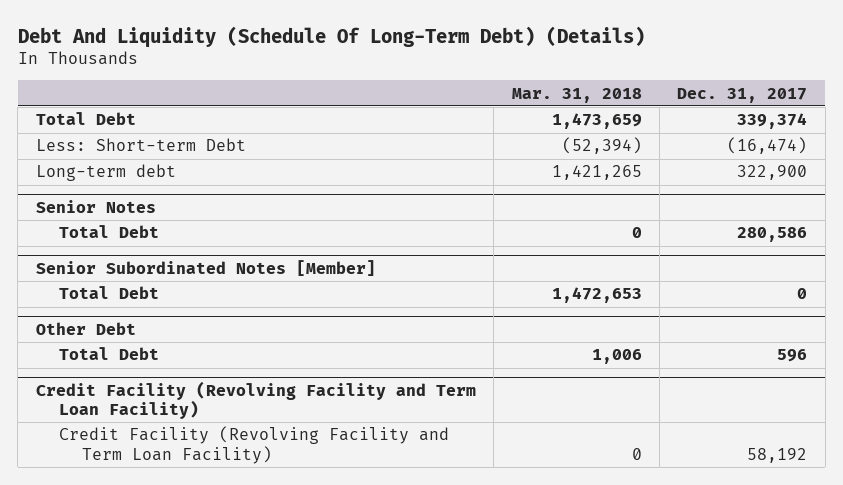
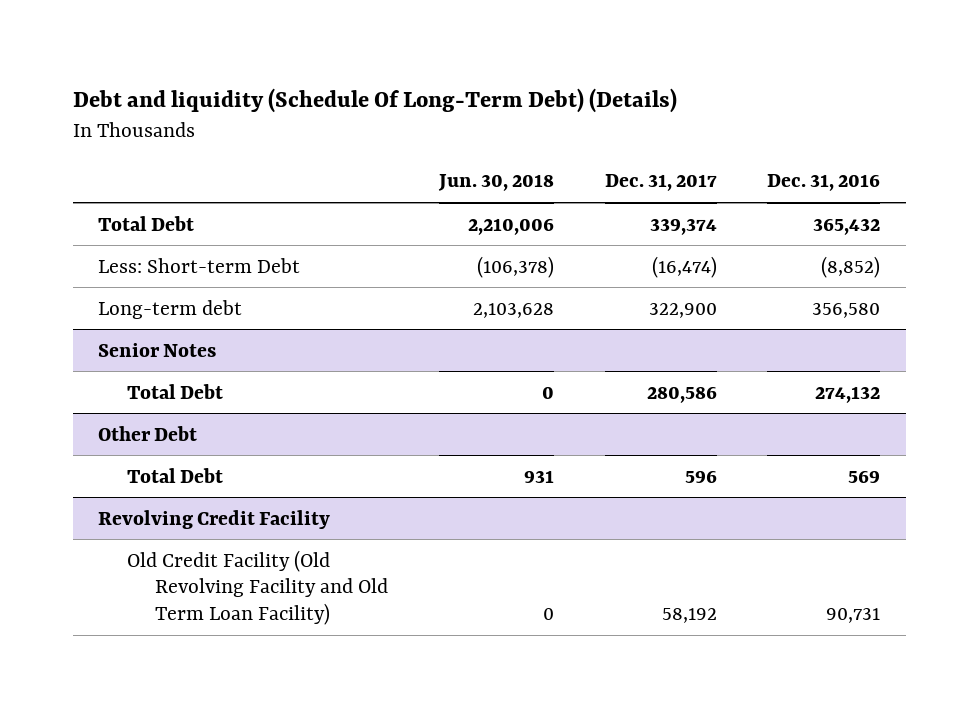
[17,25,645,48] Debt And Liquidity (Schedule Of Long-Term Debt) (Details) -> [72,88,677,114] Debt and liquidity (Schedule Of Long-Term Debt) (Details)
[511,87,642,103] Mar. 31, 2018 -> none
none -> [437,174,554,192] Jun. 30, 2018
none -> [767,174,881,192] Dec. 31, 2016
[35,260,376,277] Senior Subordinated Notes [Member] -> none
[58,286,159,300] Total Debt -> none
[35,381,476,420] Credit Facility (Revolving Facility and Term Loan Facility) -> [98,509,331,529] Revolving Credit Facility
[58,426,449,464] Credit Facility (Revolving Facility and Term Loan Facility) -> [126,549,389,625] Old Credit Facility (Old Revolving Facility and Old Term Loan Facility)

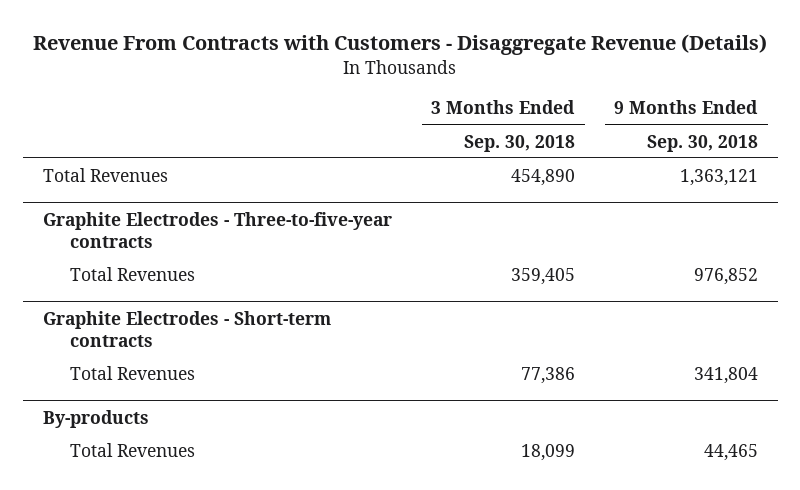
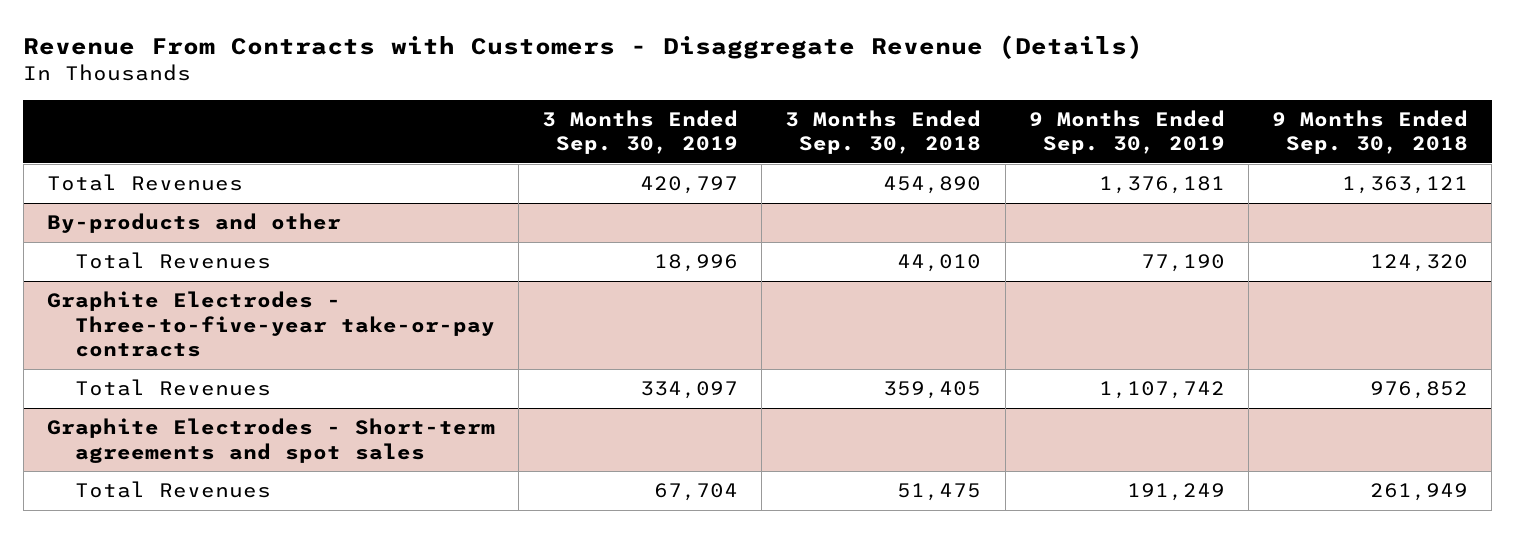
none -> [542,109,739,155] 3 Months Ended Sep. 30, 2019
none -> [1028,109,1225,155] 9 Months Ended Sep. 30, 2019
none -> [46,213,341,234] By-products and other
none -> [74,252,271,270] Total Revenues
[42,211,392,248] Graphite Electrodes - Three-to-five-year contracts -> [46,291,495,358] Graphite Electrodes - Three-to-five-year take-or-pay contracts
[42,409,149,428] By-products -> none
[70,442,196,457] Total Revenues -> none
[42,310,331,347] Graphite Electrodes - Short-term contracts -> [46,418,495,463] Graphite Electrodes - Short-term agreements and spot sales
[520,366,575,384] 77,386 -> [897,483,982,502] 51,475
[693,366,758,384] 341,804 -> [1370,483,1469,502] 261,949

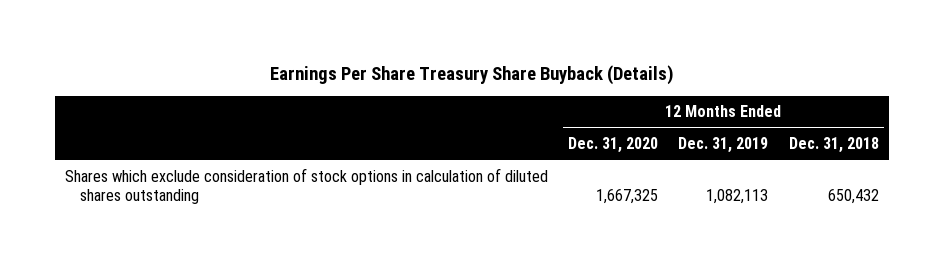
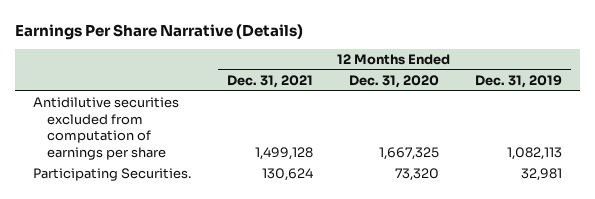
[269,64,674,85] Earnings Per Share Treasury Share Buyback (Details) -> [15,23,304,40] Earnings Per Share Narrative (Details)
[788,137,879,154] Dec. 31, 2018 -> none
none -> [227,75,314,89] Dec. 31, 2021
[64,167,548,205] Shares which exclude consideration of stock options in calculation of diluted shares outstanding -> [33,97,180,160] Antidilutive securities excluded from computation of earnings per share
none -> [33,168,192,182] Participating Securities.

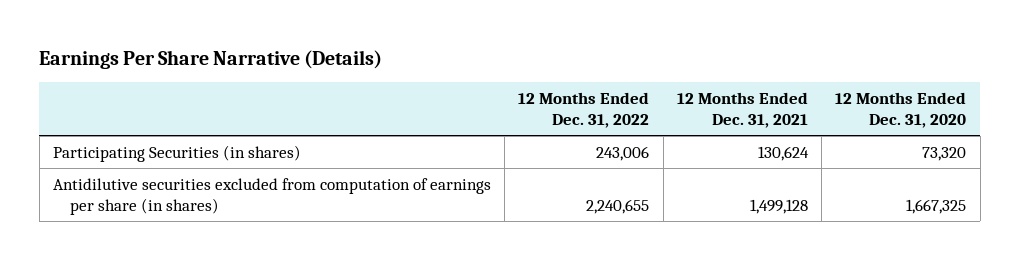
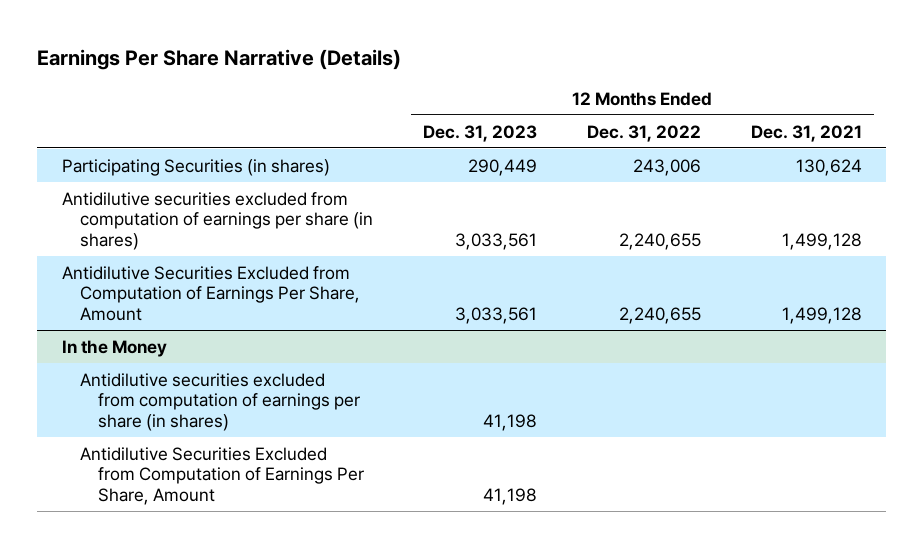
[835,92,967,129] 12 Months Ended Dec. 31, 2020 -> none
none -> [422,124,537,142] Dec. 31, 2023
none -> [62,265,361,321] Antidilutive Securities Excluded from Computation of Earnings Per Share, Amount
none -> [62,339,168,357] In the Money
none -> [80,372,361,431] Antidilutive securities excluded from computation of earnings per share (in shares)
none -> [80,446,365,505] Antidilutive Securities Excluded from Computation of Earnings Per Share, Amount

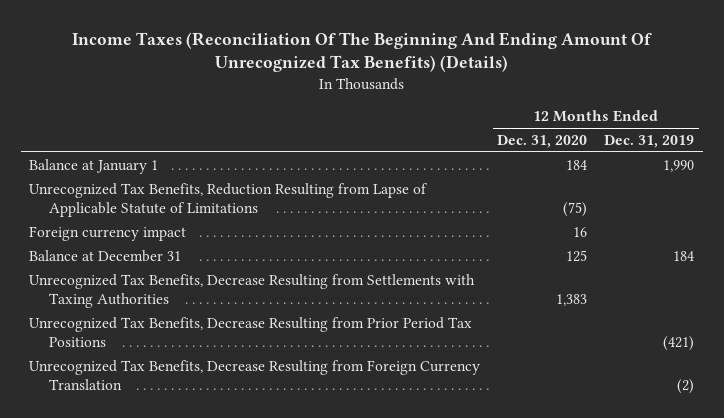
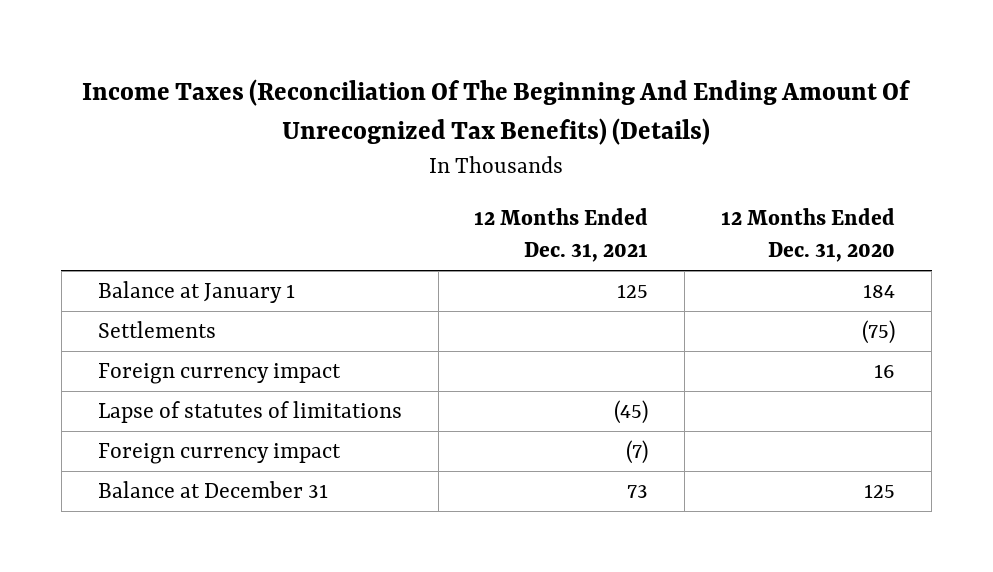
[604,135,695,149] Dec. 31, 2019 -> none
none -> [474,208,649,263] 12 Months Ended Dec. 31, 2021
[29,182,429,218] Unrecognized Tax Benefits, Reduction Resulting from Lapse of Applicable Statute of Limitations -> none
none -> [97,321,216,339] Settlements
none -> [97,401,402,424] Lapse of statutes of limitations
none -> [97,443,341,465] Foreign currency impact
[29,273,476,309] Unrecognized Tax Benefits, Decrease Resulting from Settlements with Taxing Authorities -> none
[29,316,473,348] Unrecognized Tax Benefits, Decrease Resulting from Prior Period Tax Positions -> none
[29,359,481,391] Unrecognized Tax Benefits, Decrease Resulting from Foreign Currency Translation -> none

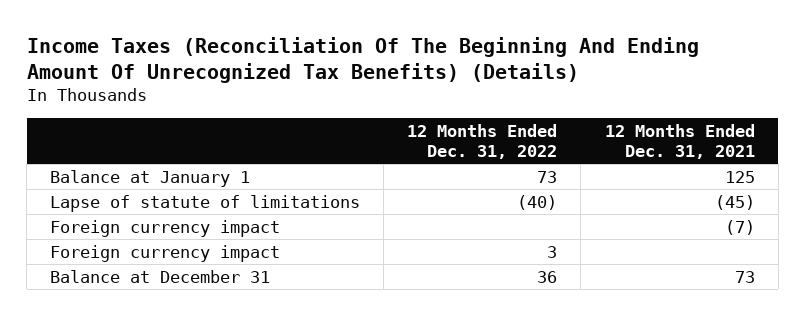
[721,208,896,263] 12 Months Ended Dec. 31, 2020 -> none
none -> [407,123,558,159] 12 Months Ended Dec. 31, 2022
[97,321,216,339] Settlements -> none
[97,401,402,424] Lapse of statutes of limitations -> [50,194,361,212] Lapse of statute of limitations
[97,363,341,385] Foreign currency impact -> [50,244,281,262] Foreign currency impact

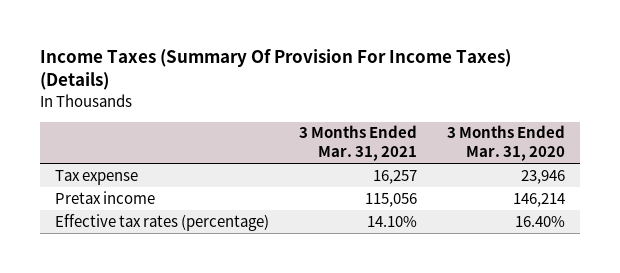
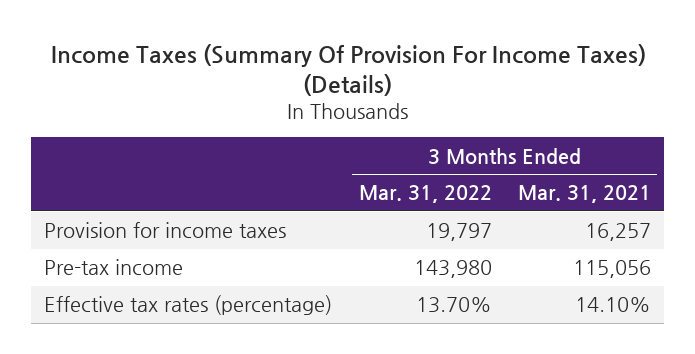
[446,125,565,162] 3 Months Ended Mar. 31, 2020 -> none
none -> [358,185,492,204] Mar. 31, 2022
[55,169,139,185] Tax expense -> [44,222,287,239] Provision for income taxes
[55,190,156,204] Pretax income -> [44,259,184,276] Pre-tax income

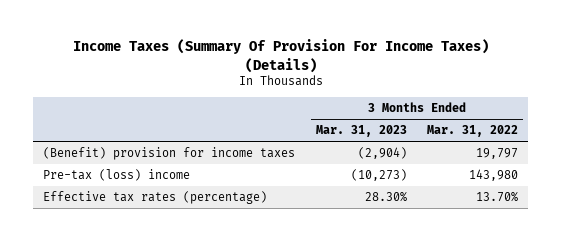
[517,185,651,204] Mar. 31, 2021 -> none
none -> [315,125,407,138] Mar. 31, 2023
[44,222,287,239] Provision for income taxes -> [43,147,296,161] (Benefit) provision for income taxes
[44,259,184,276] Pre-tax income -> [43,169,191,182] Pre-tax (loss) income

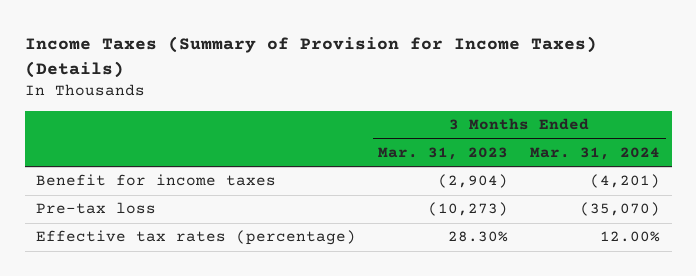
[72,39,489,73] Income Taxes (Summary Of Provision For Income Taxes) (Details) -> [24,36,597,78] Income Taxes (Summary of Provision for Income Taxes) (Details)
[426,125,518,138] Mar. 31, 2022 -> none
none -> [530,146,661,160] Mar. 31, 2024
[43,147,296,161] (Benefit) provision for income taxes -> [35,174,276,187] Benefit for income taxes
[43,169,191,182] Pre-tax (loss) income -> [35,202,156,215] Pre-tax loss

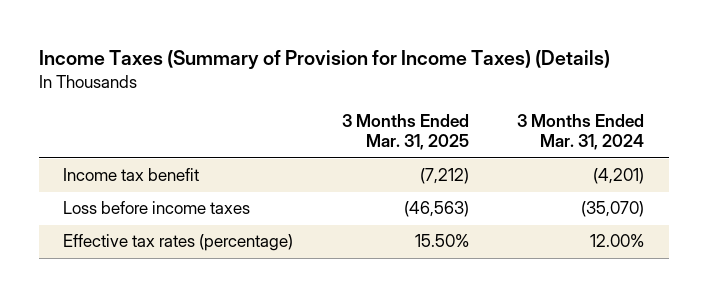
[378,146,509,160] Mar. 31, 2023 -> none
none -> [341,114,469,151] 3 Months Ended Mar. 31, 2025
[35,174,276,187] Benefit for income taxes -> [63,168,200,182] Income tax benefit
[35,202,156,215] Pre-tax loss -> [63,201,251,215] Loss before income taxes

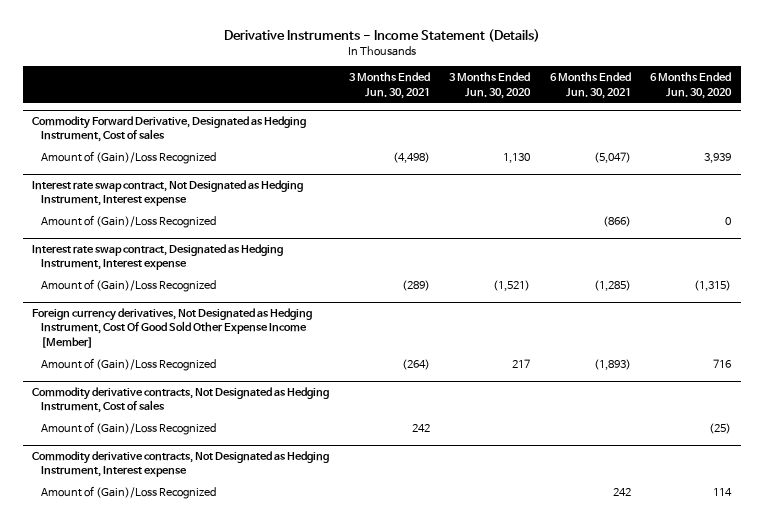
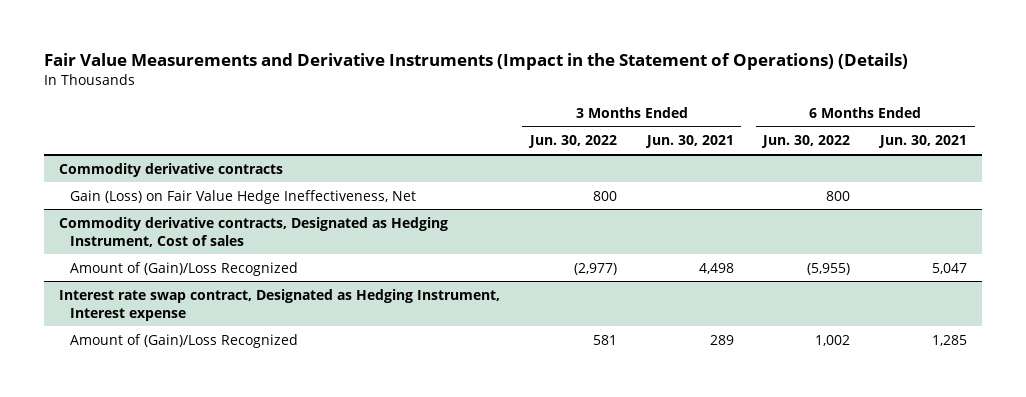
[223,28,540,42] Derivative Instruments - Income Statement (Details) -> [43,52,908,70] Fair Value Measurements and Derivative Instruments (Impact in the Statement of Operations) (Details)
[449,72,532,99] 3 Months Ended Jun. 30, 2020 -> none
[650,72,733,99] 6 Months Ended Jun. 30, 2020 -> none
none -> [527,135,617,149] Jun. 30, 2022
none -> [761,135,851,149] Jun. 30, 2022
[32,179,304,207] Interest rate swap contract, Not Designated as Hedging Instrument, Interest expense -> none
[40,214,216,228] Amount of (Gain)/Loss Recognized -> none
none -> [58,162,283,177] Commodity derivative contracts
none -> [69,189,416,204] Gain (Loss) on Fair Value Hedge Ineffectiveness, Net
[32,115,307,143] Commodity Forward Derivative, Designated as Hedging Instrument, Cost of sales -> [58,216,448,247] Commodity derivative contracts, Designated as Hedging Instrument, Cost of sales
[392,151,430,163] (4,498) -> [698,262,734,274] 4,498
[593,151,631,163] (5,047) -> [932,262,968,274] 5,047
[32,307,313,349] Foreign currency derivatives, Not Designated as Hedging Instrument, Cost Of Good Sold Other Expense Income [Member] -> none
[40,357,216,371] Amount of (Gain)/Loss Recognized -> none
[32,386,330,414] Commodity derivative contracts, Not Designated as Hedging Instrument, Cost of sales -> none
[40,421,216,435] Amount of (Gain)/Loss Recognized -> none
[32,450,330,478] Commodity derivative contracts, Not Designated as Hedging Instrument, Interest expense -> none
[40,485,216,499] Amount of (Gain)/Loss Recognized -> none
[401,279,430,291] (289) -> [709,334,734,345] 289
[593,279,631,291] (1,285) -> [932,334,968,346] 1,285

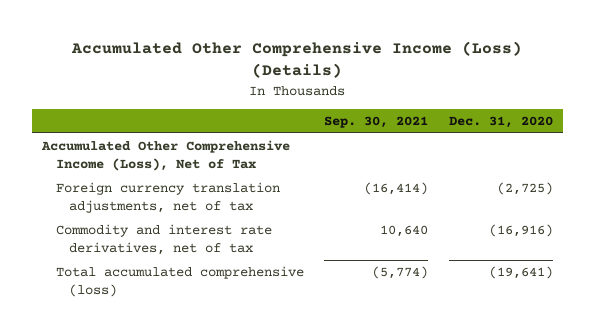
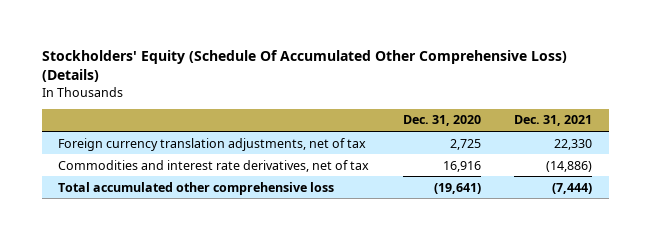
[71,41,523,79] Accumulated Other Comprehensive Income (Loss) (Details) -> [41,49,567,82] Stockholders' Equity (Schedule Of Accumulated Other Comprehensive Loss) (Details)
[324,115,429,128] Sep. 30, 2021 -> none
none -> [514,115,593,127] Dec. 31, 2021
[40,140,290,172] Accumulated Other Comprehensive Income (Loss), Net of Tax -> none
[496,182,553,196] (2,725) -> [449,138,481,150] 2,725
[55,224,272,256] Commodity and interest rate derivatives, net of tax -> [58,159,370,172] Commodities and interest rate derivatives, net of tax
[488,224,553,238] (16,916) -> [442,160,481,172] 16,916
[55,266,304,298] Total accumulated comprehensive (loss) -> [58,181,335,195] Total accumulated other comprehensive loss

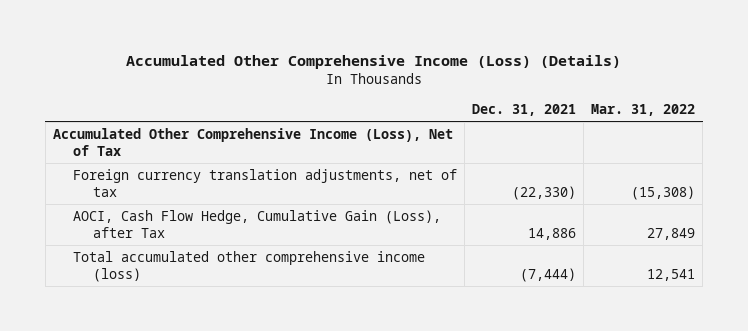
[41,49,567,82] Stockholders' Equity (Schedule Of Accumulated Other Comprehensive Loss) (Details) -> [126,54,622,69] Accumulated Other Comprehensive Income (Loss) (Details)
[402,115,481,127] Dec. 31, 2020 -> none
none -> [591,103,696,116] Mar. 31, 2022
[58,159,370,172] Commodities and interest rate derivatives, net of tax -> none
none -> [52,127,453,156] Accumulated Other Comprehensive Income (Loss), Net of Tax
[554,138,593,150] 22,330 -> [512,185,577,200] (22,330)
none -> [73,209,442,238] AOCI, Cash Flow Hedge, Cumulative Gain (Loss), after Tax
[58,181,335,195] Total accumulated other comprehensive loss -> [73,250,426,282] Total accumulated other comprehensive income (loss)

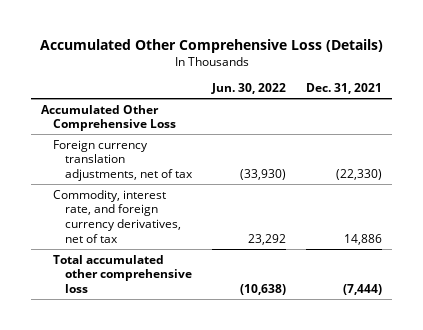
[126,54,622,69] Accumulated Other Comprehensive Income (Loss) (Details) -> [39,38,383,53] Accumulated Other Comprehensive Loss (Details)
[591,103,696,116] Mar. 31, 2022 -> none
none -> [210,83,286,95] Jun. 30, 2022
[52,127,453,156] Accumulated Other Comprehensive Income (Loss), Net of Tax -> [41,104,176,132] Accumulated Other Comprehensive Loss
[73,209,442,238] AOCI, Cash Flow Hedge, Cumulative Gain (Loss), after Tax -> [52,189,181,244] Commodity, interest rate, and foreign currency derivatives, net of tax
[73,250,426,282] Total accumulated other comprehensive income (loss) -> [52,254,192,294] Total accumulated other comprehensive loss

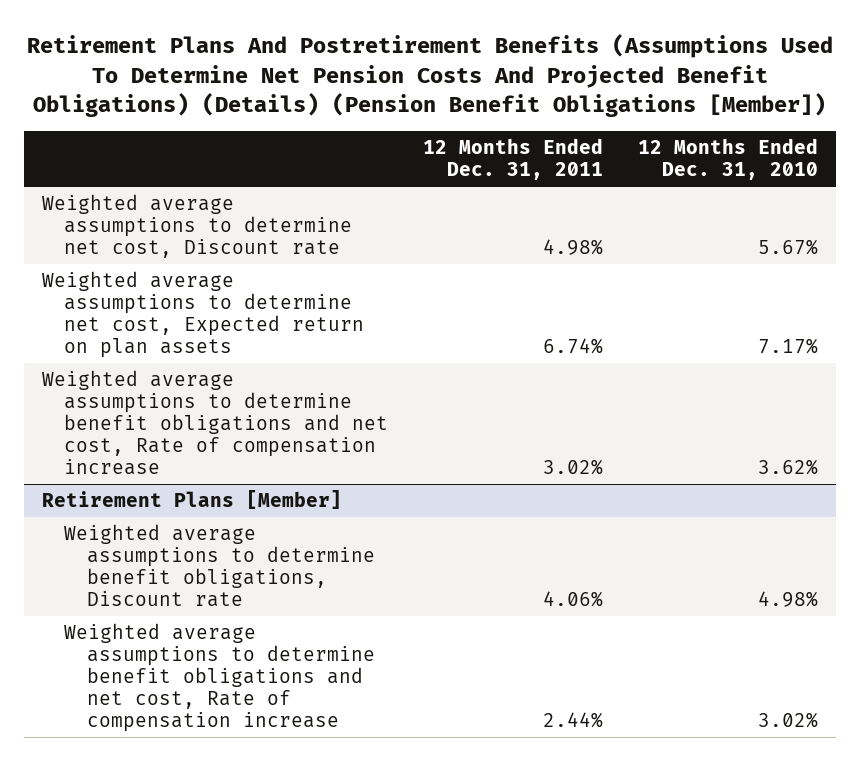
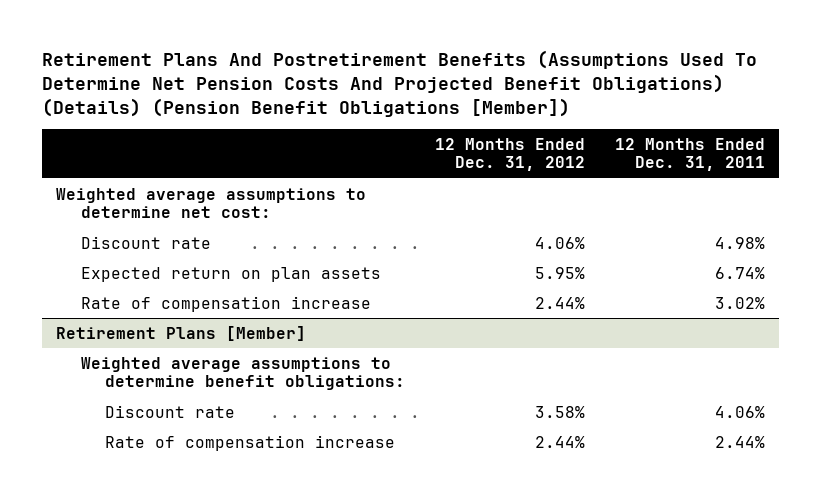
[638,138,819,181] 12 Months Ended Dec. 31, 2010 -> none
none -> [434,137,585,172] 12 Months Ended Dec. 31, 2012
none -> [56,187,367,219] Weighted average assumptions to determine net cost:
[41,194,353,259] Weighted average assumptions to determine net cost, Discount rate -> [80,235,211,249] Discount rate
[41,271,365,359] Weighted average assumptions to determine net cost, Expected return on plan assets -> [80,266,381,282] Expected return on plan assets
[41,370,389,476] Weighted average assumptions to determine benefit obligations and net cost, Rate of compensation increase -> [80,295,371,312] Rate of compensation increase
none -> [80,356,406,391] Weighted average assumptions to determine benefit obligations:
[64,524,376,608] Weighted average assumptions to determine benefit obligations, Discount rate -> [105,404,236,418] Discount rate
[64,623,376,733] Weighted average assumptions to determine benefit obligations and net cost, Rate of compensation increase -> [105,434,396,451] Rate of compensation increase

